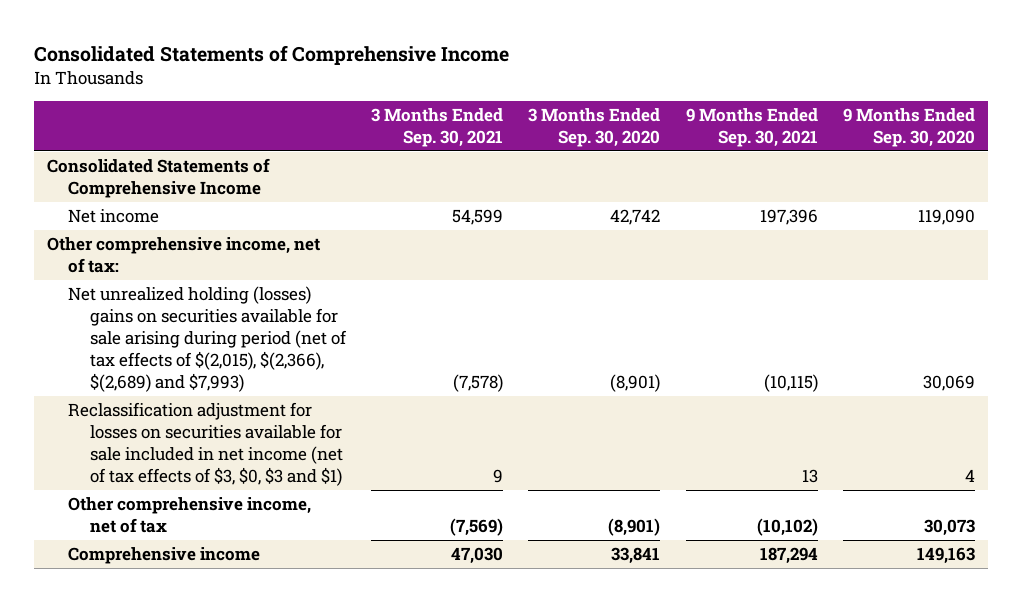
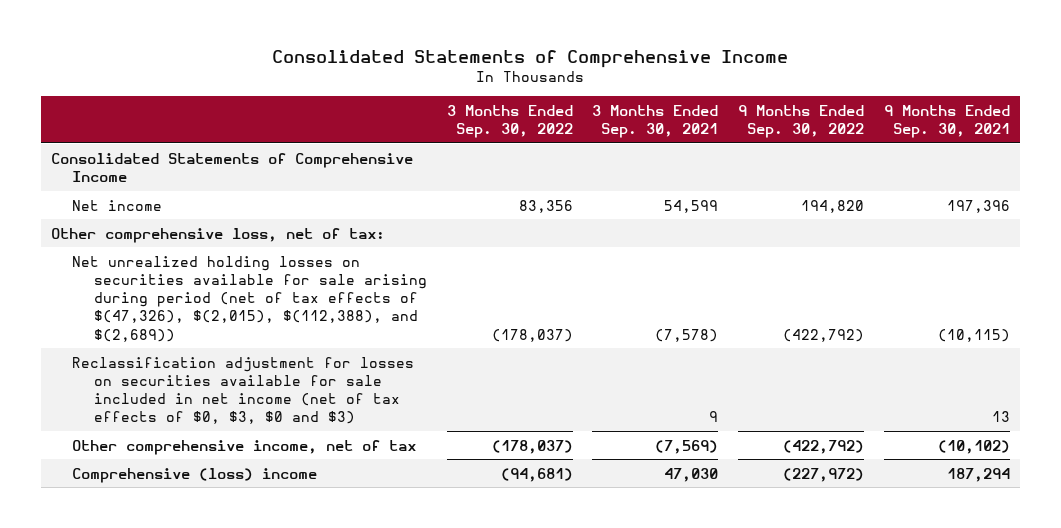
[528,108,661,148] 3 Months Ended Sep. 30, 2020 -> none
[842,108,975,148] 9 Months Ended Sep. 30, 2020 -> none
none -> [446,104,573,139] 3 Months Ended Sep. 30, 2022
none -> [738,104,865,139] 9 Months Ended Sep. 30, 2022
[46,237,320,274] Other comprehensive income, net of tax: -> [50,227,385,243] Other comprehensive loss, net of tax:
[68,286,347,393] Net unrealized holding (losses) gains on securities available for sale arising during period (net of tax effects of $(2,015), $(2,366), $(2,689) and $7,993) -> [72,255,427,342] Net unrealized holding losses on securities available for sale arising during period (net of tax effects of $(47,326), $(2,015), $(112,388), and $(2,689))
[68,402,343,487] Reclassification adjustment for losses on securities available for sale included in net income (net of tax effects of $3, $0, $3 and $1) -> [72,356,415,425] Reclassification adjustment for losses on securities available for sale included in net income (net of tax effects of $0, $3, $0 and $3)
[68,547,261,565] Comprehensive income -> [72,467,318,483] Comprehensive (loss) income

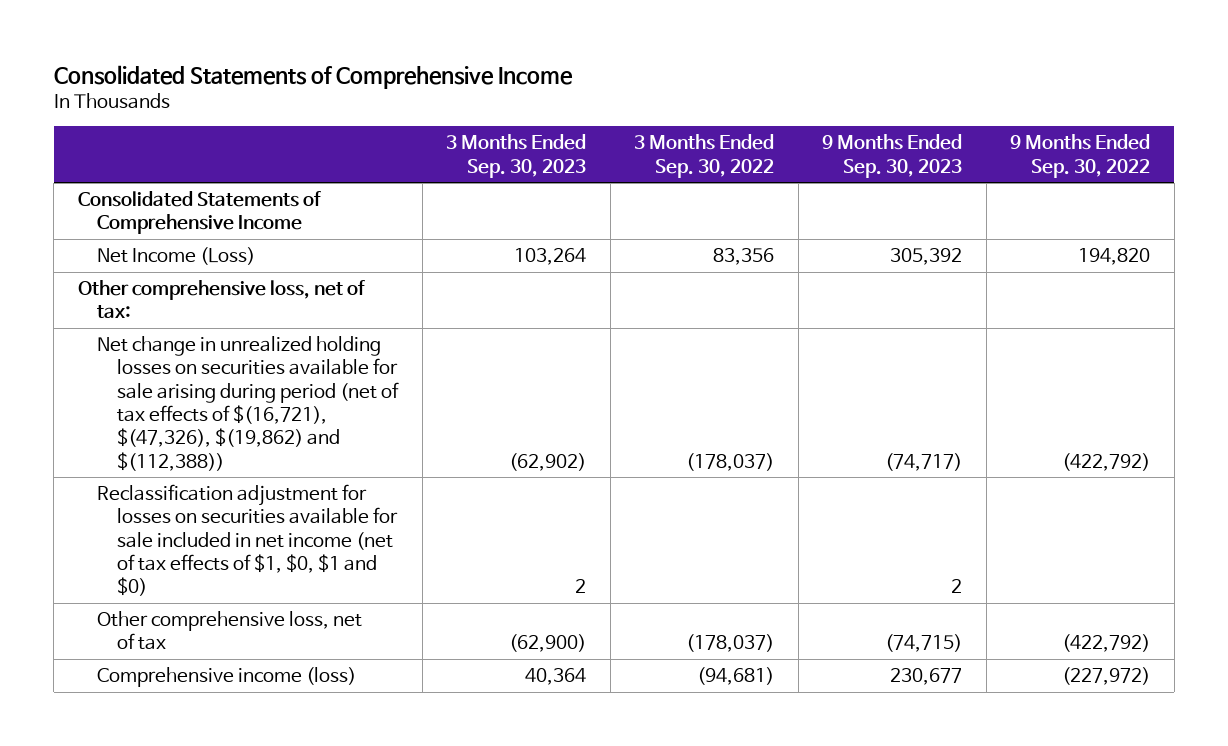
[592,104,719,139] 3 Months Ended Sep. 30, 2021 -> none
[884,104,1011,139] 9 Months Ended Sep. 30, 2021 -> none
none -> [446,134,587,178] 3 Months Ended Sep. 30, 2023
none -> [822,134,963,178] 9 Months Ended Sep. 30, 2023
[72,199,163,211] Net income -> [97,246,256,265] Net Income (Loss)
[72,255,427,342] Net unrealized holding losses on securities available for sale arising during period (net of tax effects of $(47,326), $(2,015), $(112,388), and $(2,689)) -> [97,335,400,471] Net change in unrealized holding losses on securities available for sale arising during period (net of tax effects of $(16,721), $(47,326), $(19,862) and $(112,388))
[72,356,415,425] Reclassification adjustment for losses on securities available for sale included in net income (net of tax effects of $0, $3, $0 and $3) -> [97,483,399,597] Reclassification adjustment for losses on securities available for sale included in net income (net of tax effects of $1, $0, $1 and $0)
[72,439,417,455] Other comprehensive income, net of tax -> [97,610,363,651] Other comprehensive loss, net of tax
[72,467,318,483] Comprehensive (loss) income -> [97,666,357,687] Comprehensive income (loss)

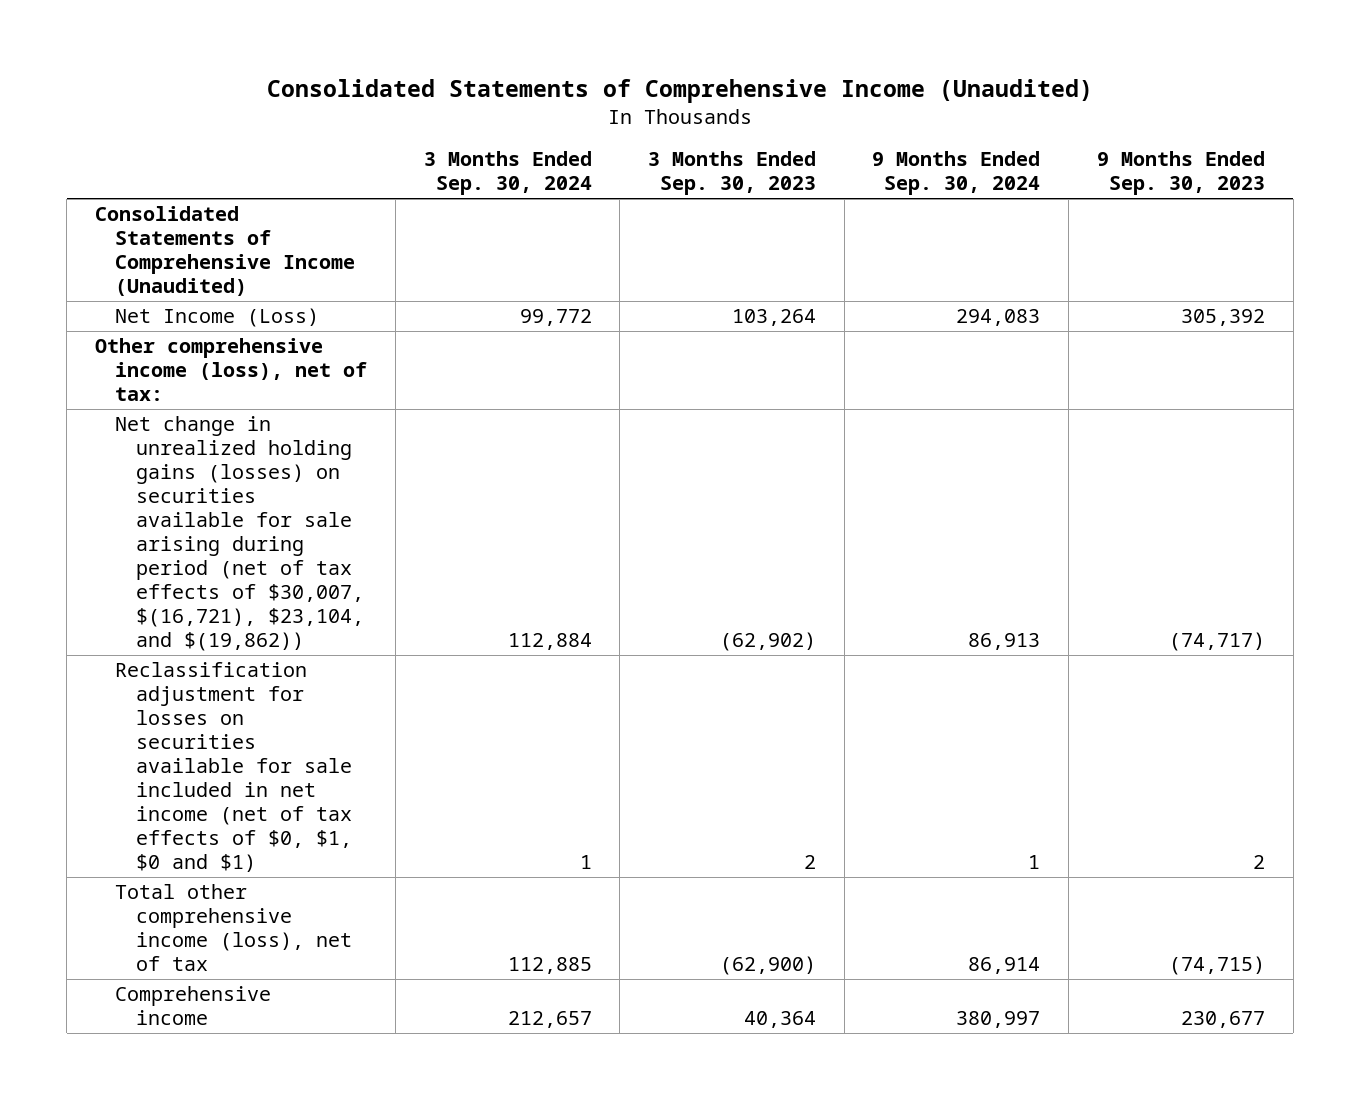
[53,64,573,89] Consolidated Statements of Comprehensive Income -> [266,79,1093,104] Consolidated Statements of Comprehensive Income (Unaudited)
[634,134,775,178] 3 Months Ended Sep. 30, 2022 -> none
[1010,134,1151,178] 9 Months Ended Sep. 30, 2022 -> none
none -> [423,151,592,196] 3 Months Ended Sep. 30, 2024
none -> [872,151,1041,196] 9 Months Ended Sep. 30, 2024
[77,190,321,235] Consolidated Statements of Comprehensive Income -> [94,206,356,297] Consolidated Statements of Comprehensive Income (Unaudited)
[77,279,365,319] Other comprehensive loss, net of tax: -> [94,338,368,402] Other comprehensive income (loss), net of tax:
[97,335,400,471] Net change in unrealized holding losses on securities available for sale arising during period (net of tax effects of $(16,721), $(47,326), $(19,862) and $(112,388)) -> [115,416,364,652] Net change in unrealized holding gains (losses) on securities available for sale arising during period (net of tax effects of $30,007, $(16,721), $23,104, and $(19,862))
[97,483,399,597] Reclassification adjustment for losses on securities available for sale included in net income (net of tax effects of $1, $0, $1 and $0) -> [115,662,352,873] Reclassification adjustment for losses on securities available for sale included in net income (net of tax effects of $0, $1, $0 and $1)
[97,610,363,651] Other comprehensive loss, net of tax -> [115,884,352,972] Total other comprehensive income (loss), net of tax
[97,666,357,687] Comprehensive income (loss) -> [115,986,272,1026] Comprehensive income

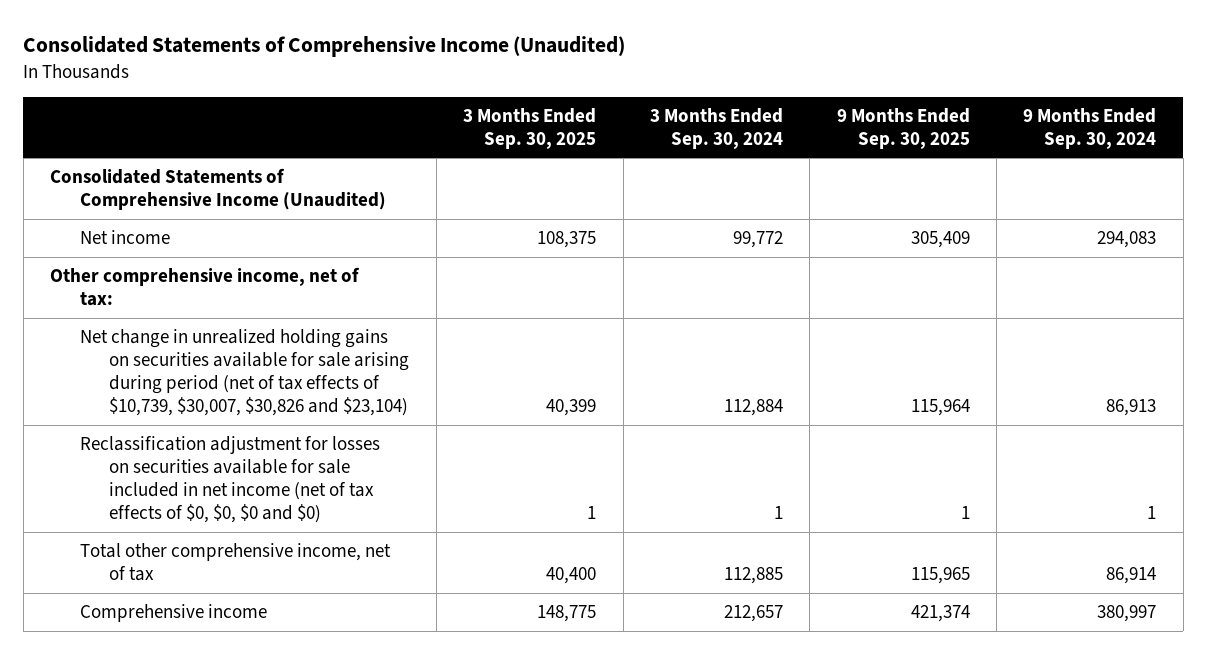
[648,151,817,196] 3 Months Ended Sep. 30, 2023 -> none
[1096,151,1265,196] 9 Months Ended Sep. 30, 2023 -> none
none -> [463,107,597,149] 3 Months Ended Sep. 30, 2025
none -> [836,107,970,149] 9 Months Ended Sep. 30, 2025
[115,308,320,328] Net Income (Loss) -> [79,229,170,244] Net income
[94,338,368,402] Other comprehensive income (loss), net of tax: -> [50,266,361,306] Other comprehensive income, net of tax:
[115,416,364,652] Net change in unrealized holding gains (losses) on securities available for sale arising during period (net of tax effects of $30,007, $(16,721), $23,104, and $(19,862)) -> [79,328,410,417] Net change in unrealized holding gains on securities available for sale arising during period (net of tax effects of $10,739, $30,007, $30,826 and $23,104)
[115,662,352,873] Reclassification adjustment for losses on securities available for sale included in net income (net of tax effects of $0, $1, $0 and $1) -> [79,435,380,524] Reclassification adjustment for losses on securities available for sale included in net income (net of tax effects of $0, $0, $0 and $0)
[115,884,352,972] Total other comprehensive income (loss), net of tax -> [79,542,391,581] Total other comprehensive income, net of tax

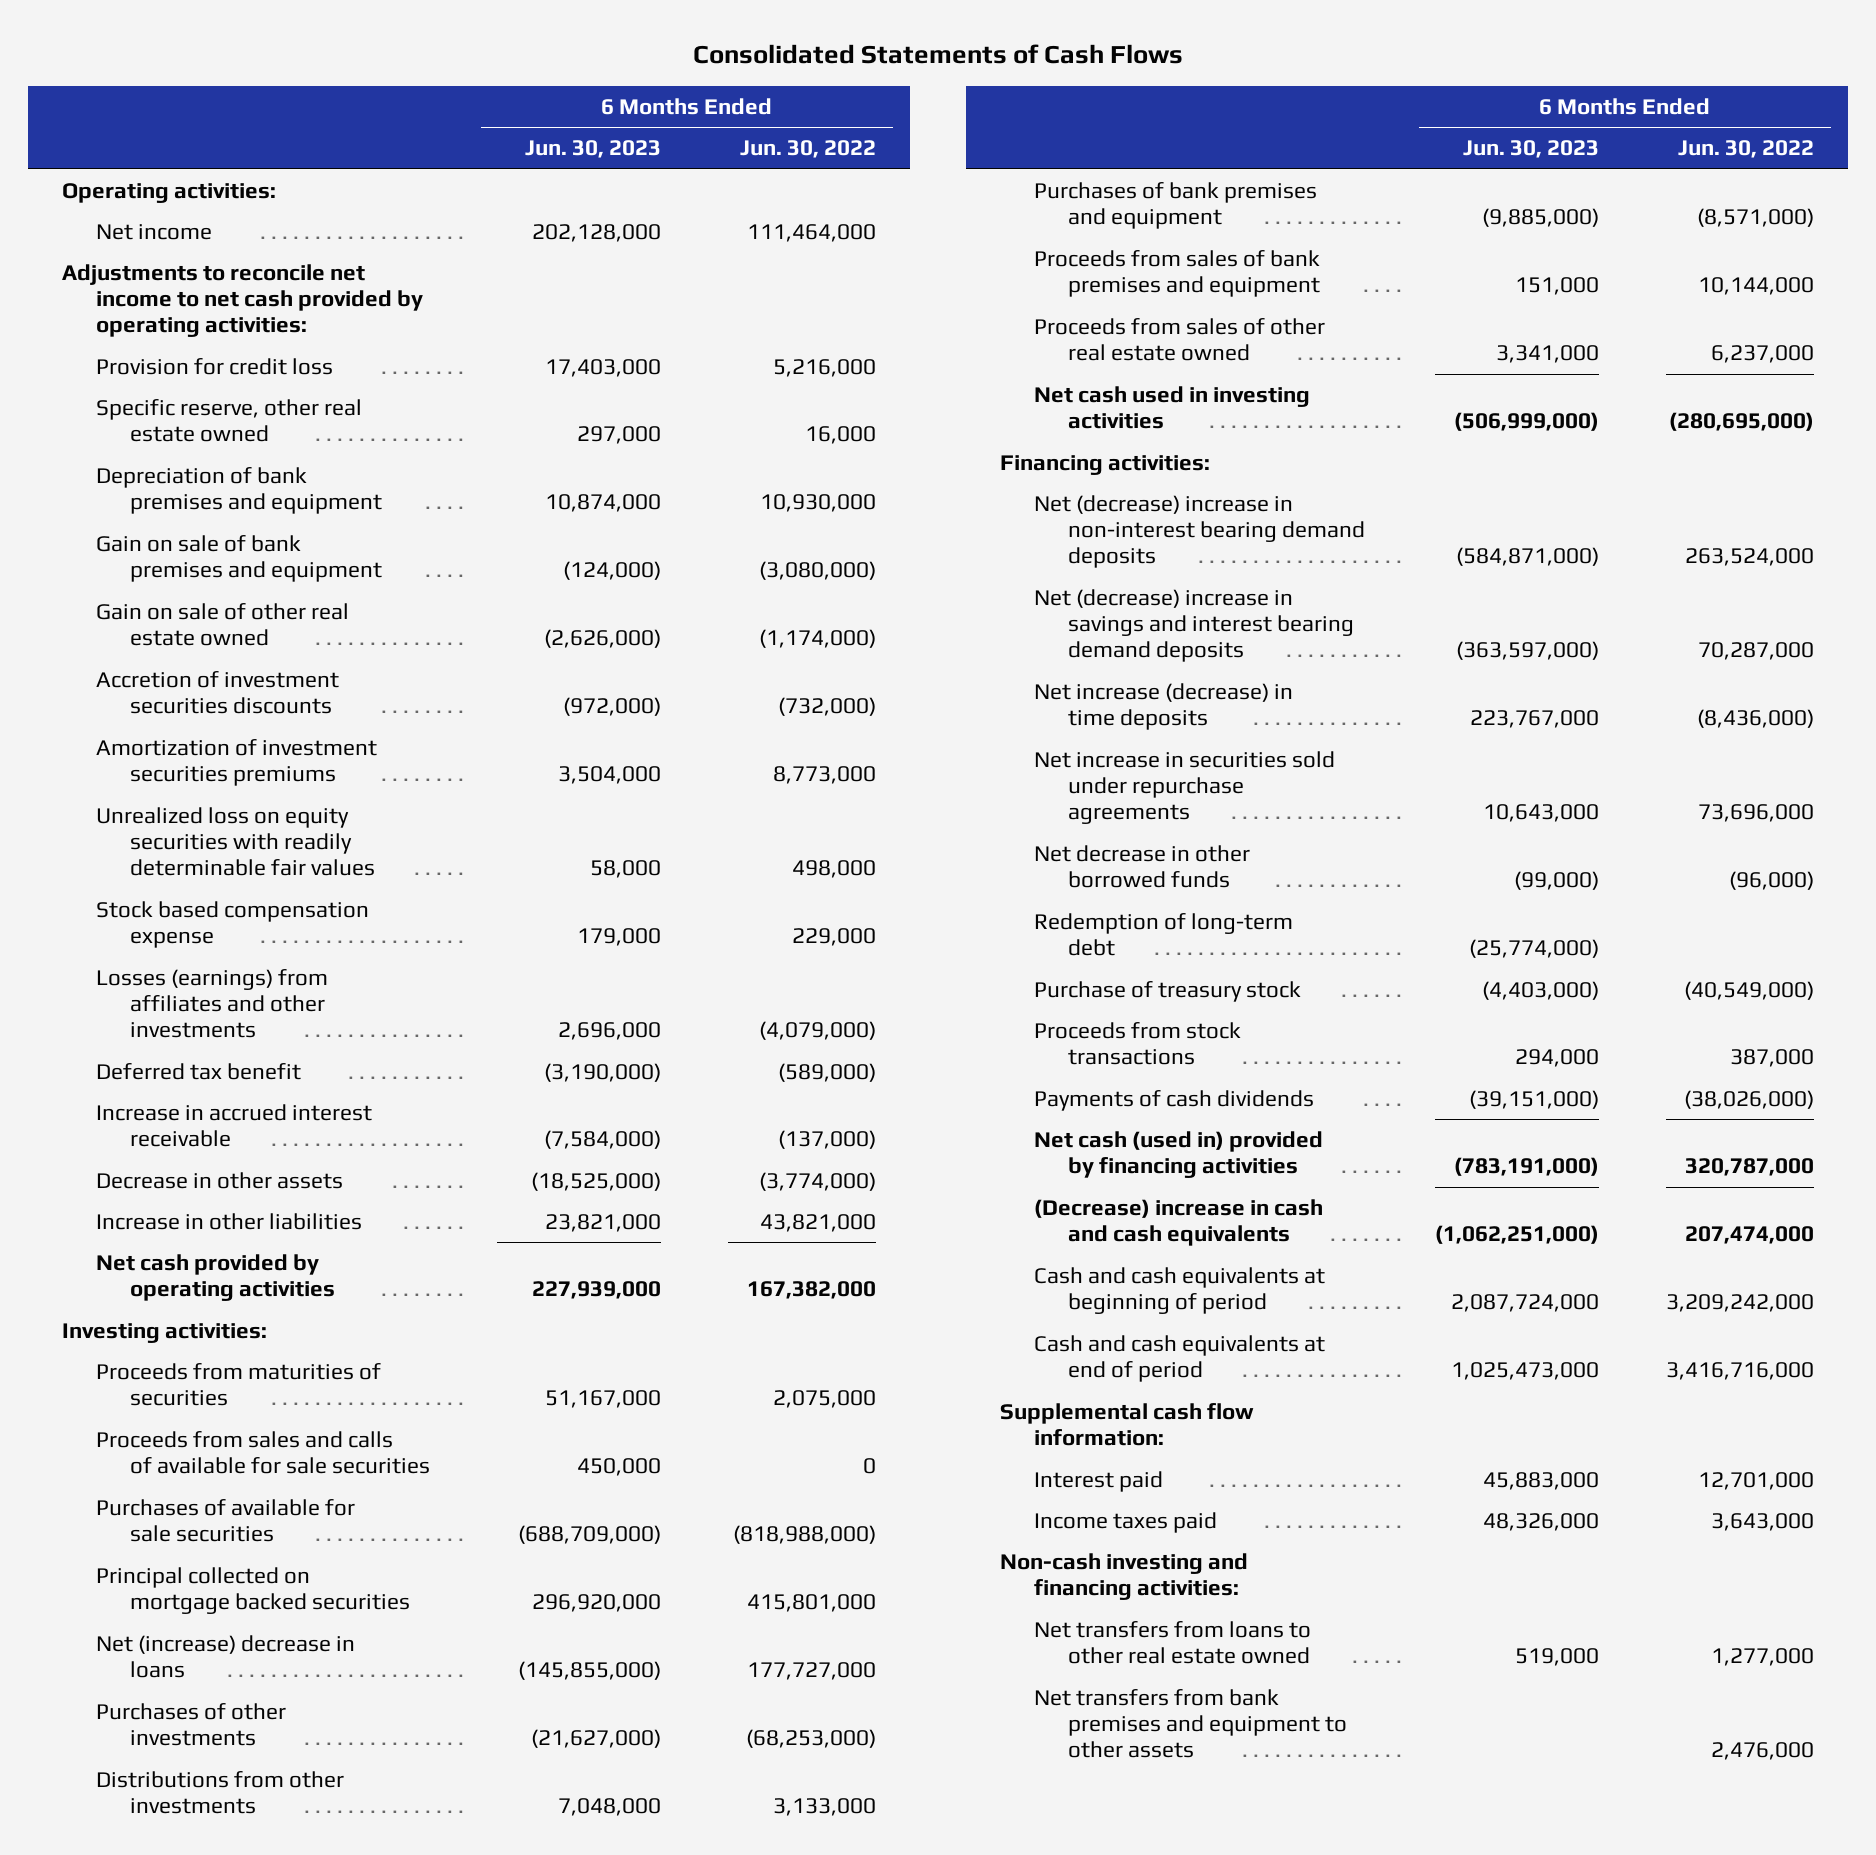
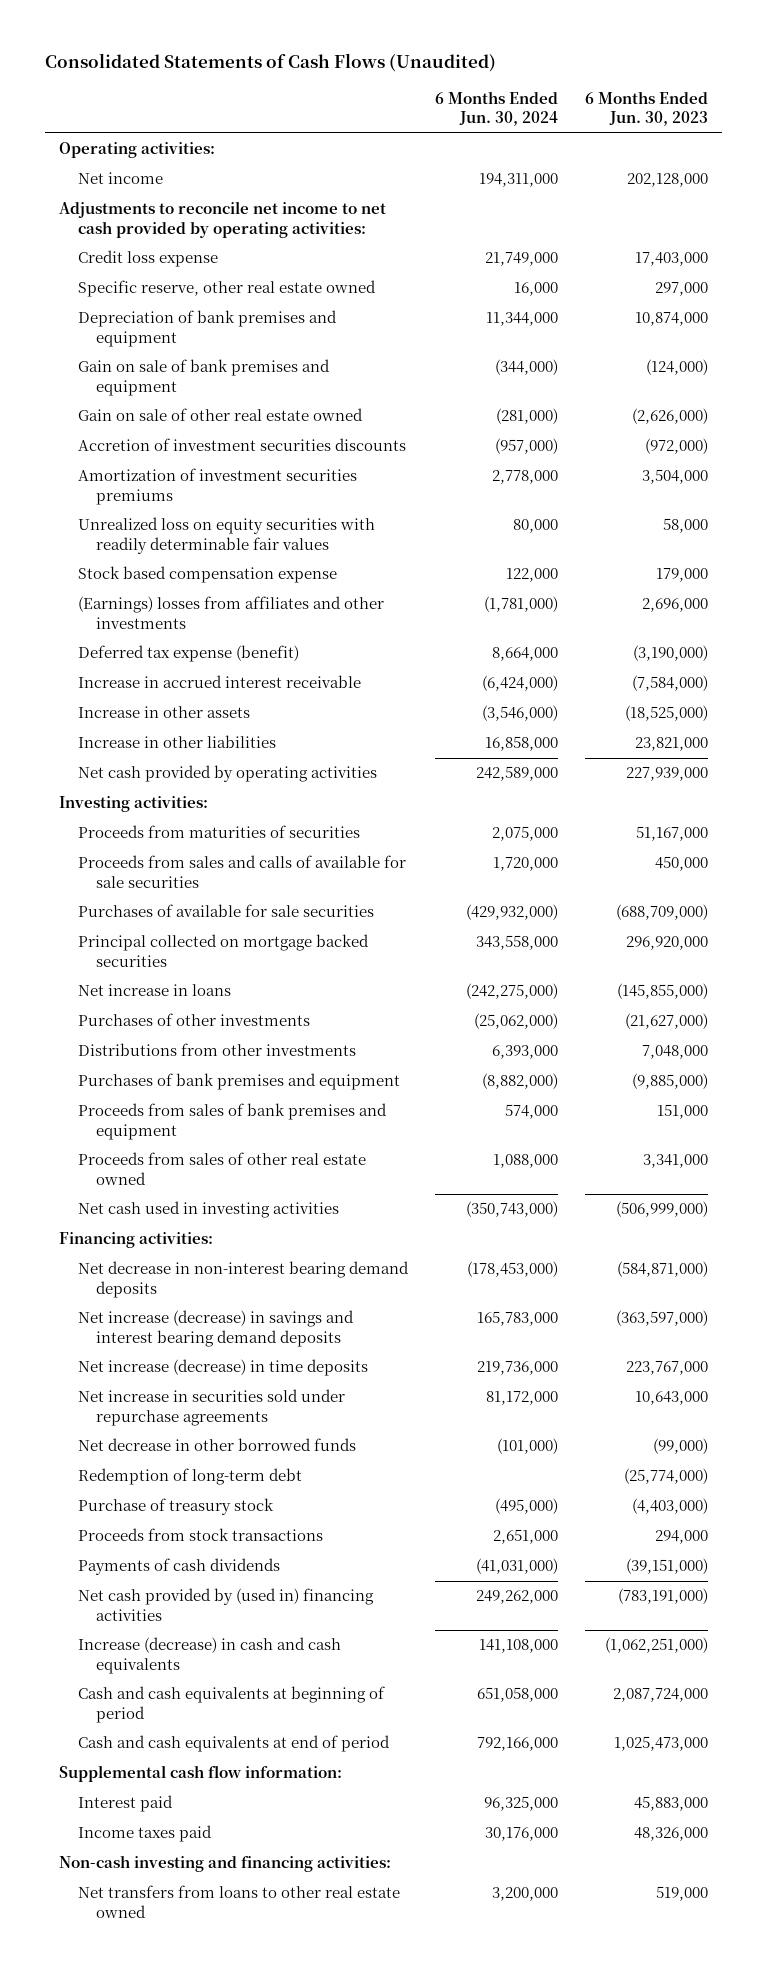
[692,44,1183,65] Consolidated Statements of Cash Flows -> [45,53,497,73] Consolidated Statements of Cash Flows (Unaudited)
[740,140,877,159] Jun. 30, 2022 -> none
none -> [434,90,558,126] 6 Months Ended Jun. 30, 2024
[96,358,334,376] Provision for credit loss -> [77,250,218,268] Credit loss expense
[96,969,329,1039] Losses (earnings) from affiliates and other investments -> [77,596,384,629] (Earnings) losses from affiliates and other investments
[96,1063,302,1081] Deferred tax benefit -> [77,645,299,663] Deferred tax expense (benefit)
[96,1172,344,1190] Decrease in other assets -> [77,706,250,719] Increase in other assets
[96,1635,356,1679] Net (increase) decrease in loans -> [77,984,231,997] Net increase in loans
[1033,495,1366,569] Net (decrease) increase in non-interest bearing demand deposits -> [77,1261,409,1298] Net decrease in non-interest bearing demand deposits
[1033,589,1355,663] Net (decrease) increase in savings and interest bearing demand deposits -> [77,1310,354,1347] Net increase (decrease) in savings and interest bearing demand deposits
[1033,1131,1323,1179] Net cash (used in) provided by financing activities -> [77,1588,374,1621] Net cash provided by (used in) financing activities
[1033,1199,1323,1247] (Decrease) increase in cash and cash equivalents -> [77,1637,341,1674] Increase (decrease) in cash and cash equivalents
[1033,1689,1348,1759] Net transfers from bank premises and equipment to other assets -> none

